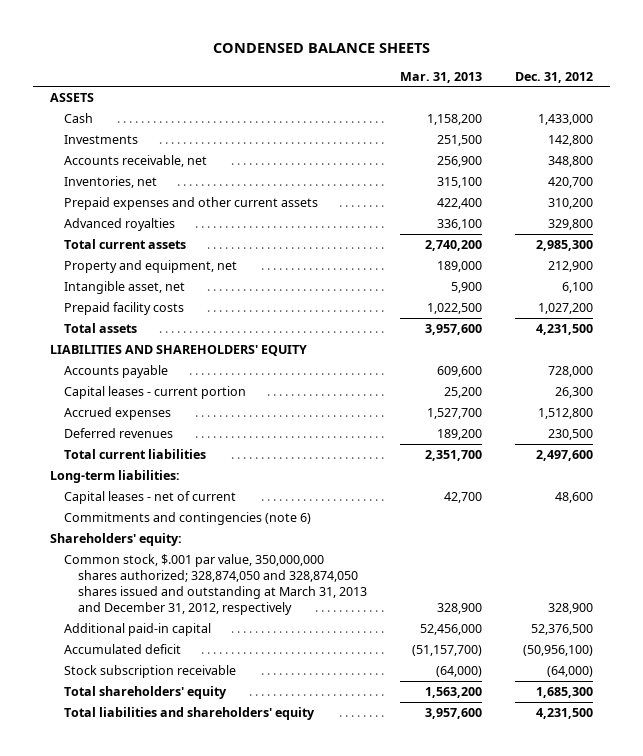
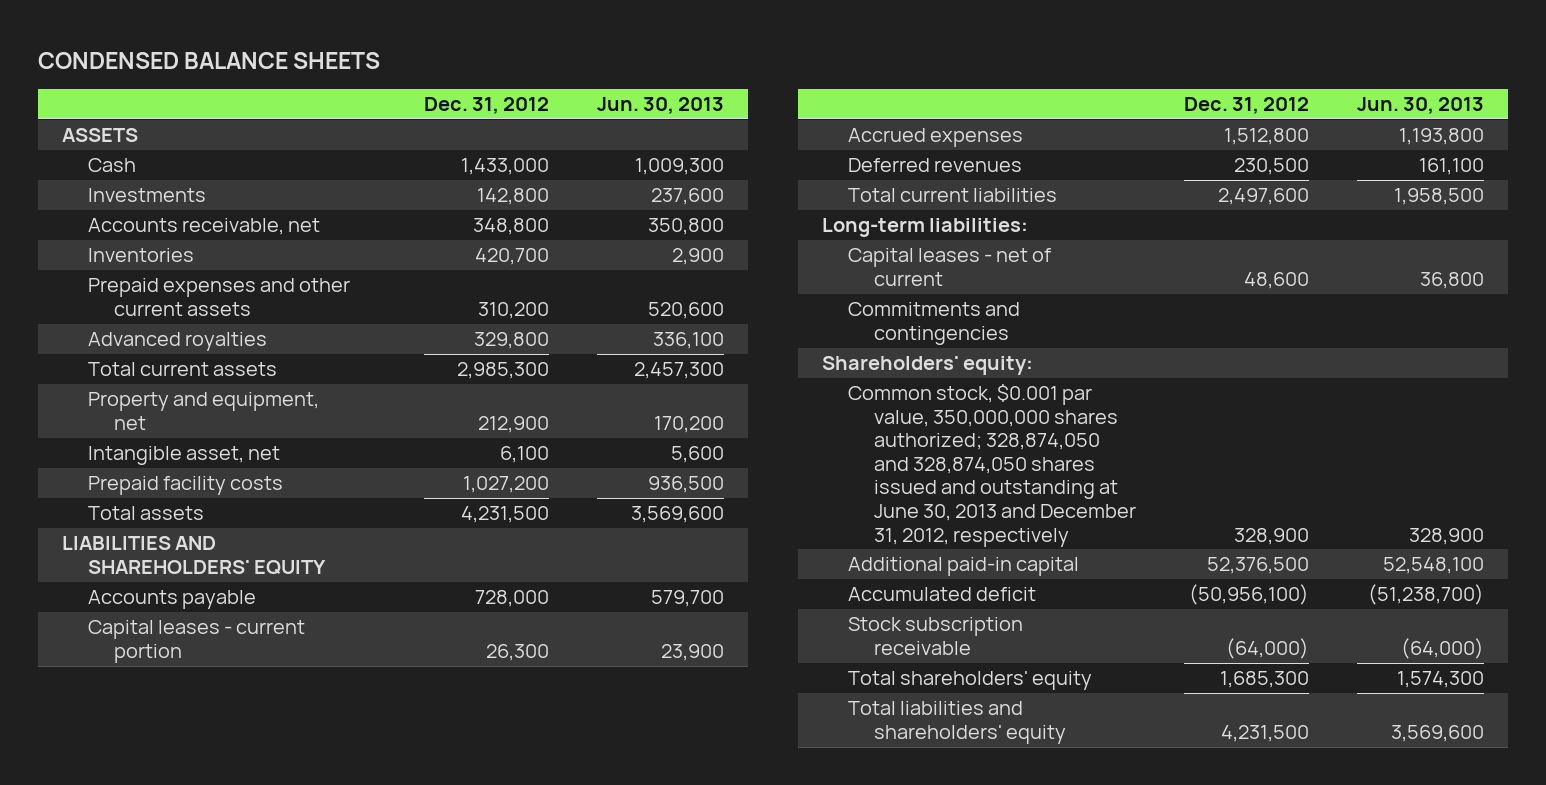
[400,71,483,83] Mar. 31, 2013 -> none
none -> [597,97,725,115] Jun. 30, 2013
[64,175,158,188] Inventories, net -> [88,248,195,263] Inventories
[64,511,312,525] Commitments and contingencies (note 6) -> [847,302,1020,345] Commitments and contingencies
[64,553,368,616] Common stock, $.001 par value, 350,000,000 shares authorized; 328,874,050 and 328,874,050 shares issued and outstanding at March 31, 2013 and December 31, 2012, respectively -> [847,384,1136,547] Common stock, $0.001 par value, 350,000,000 shares authorized; 328,874,050 and 328,874,050 shares issued and outstanding at June 30, 2013 and December 31, 2012, respectively

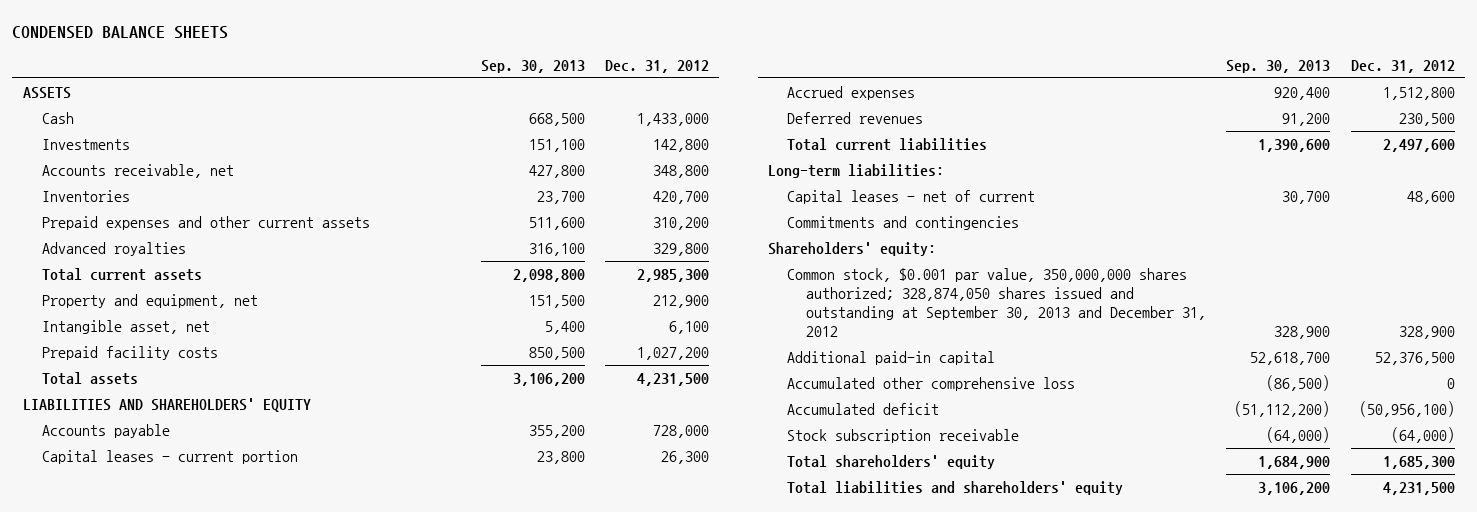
[597,97,725,115] Jun. 30, 2013 -> none
none -> [480,59,585,73] Sep. 30, 2013
[847,384,1136,547] Common stock, $0.001 par value, 350,000,000 shares authorized; 328,874,050 and 328,874,050 shares issued and outstanding at June 30, 2013 and December 31, 2012, respectively -> [787,267,1207,337] Common stock, $0.001 par value, 350,000,000 shares authorized; 328,874,050 shares issued and outstanding at September 30, 2013 and December 31, 2012
none -> [787,376,1076,391] Accumulated other comprehensive loss

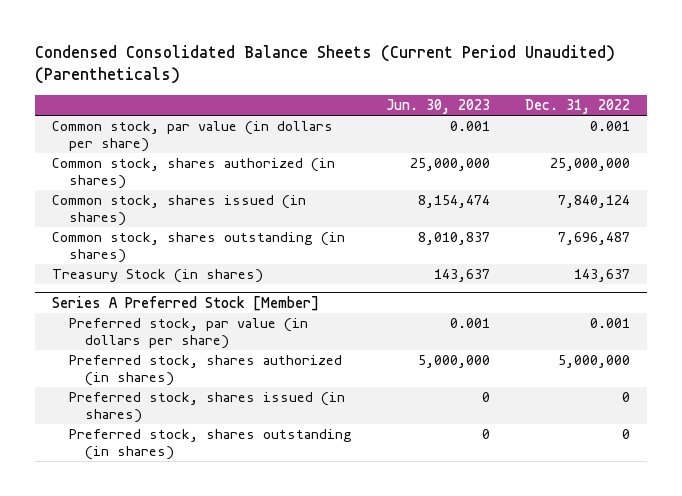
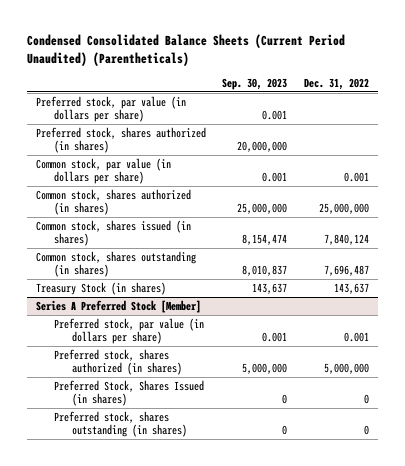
[386,98,491,114] Jun. 30, 2023 -> none
none -> [222,78,288,91] Sep. 30, 2023
none -> [35,95,186,123] Preferred stock, par value (in dollars per share)
none -> [35,126,206,154] Preferred stock, shares authorized (in shares)
[68,392,345,424] Preferred stock, shares issued (in shares) -> [53,379,204,407] Preferred Stock, Shares Issued (in shares)

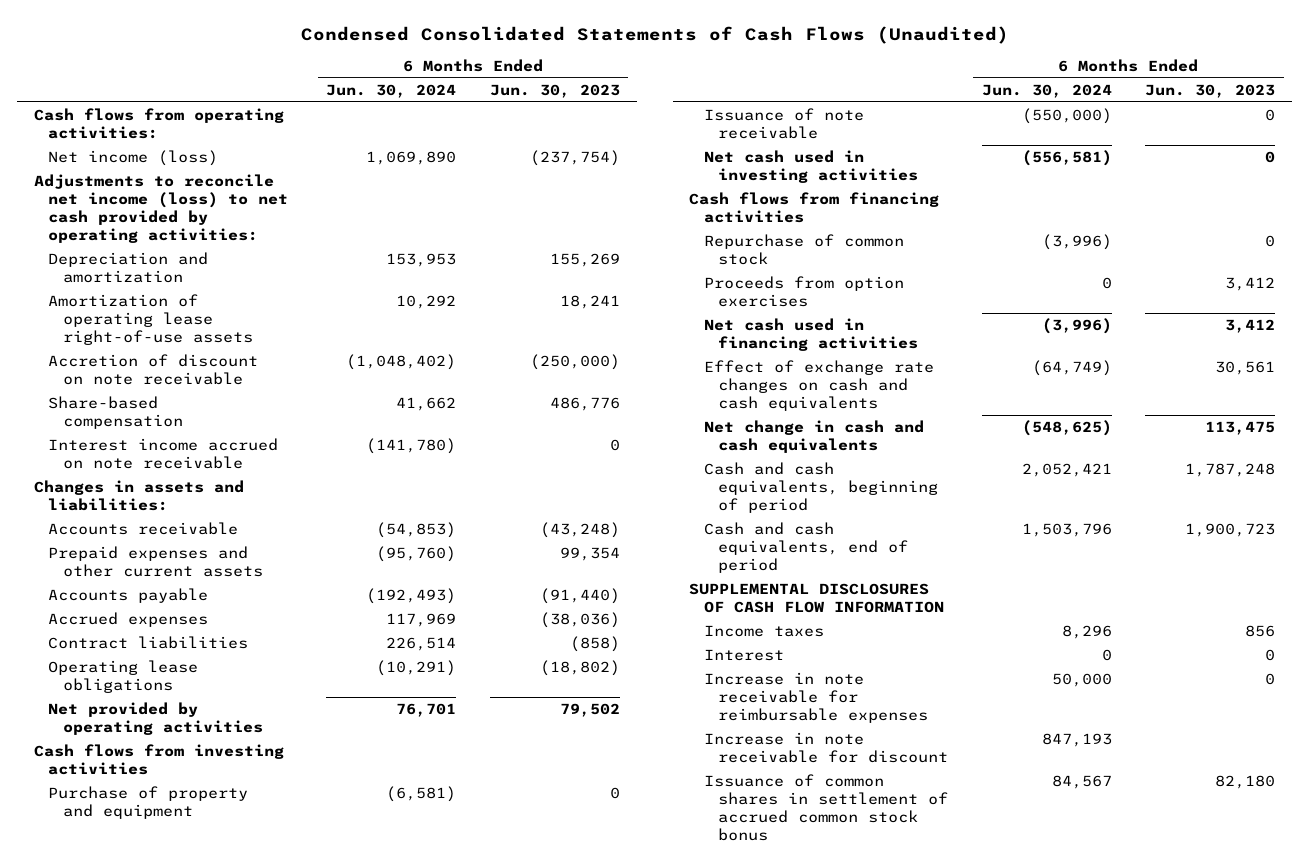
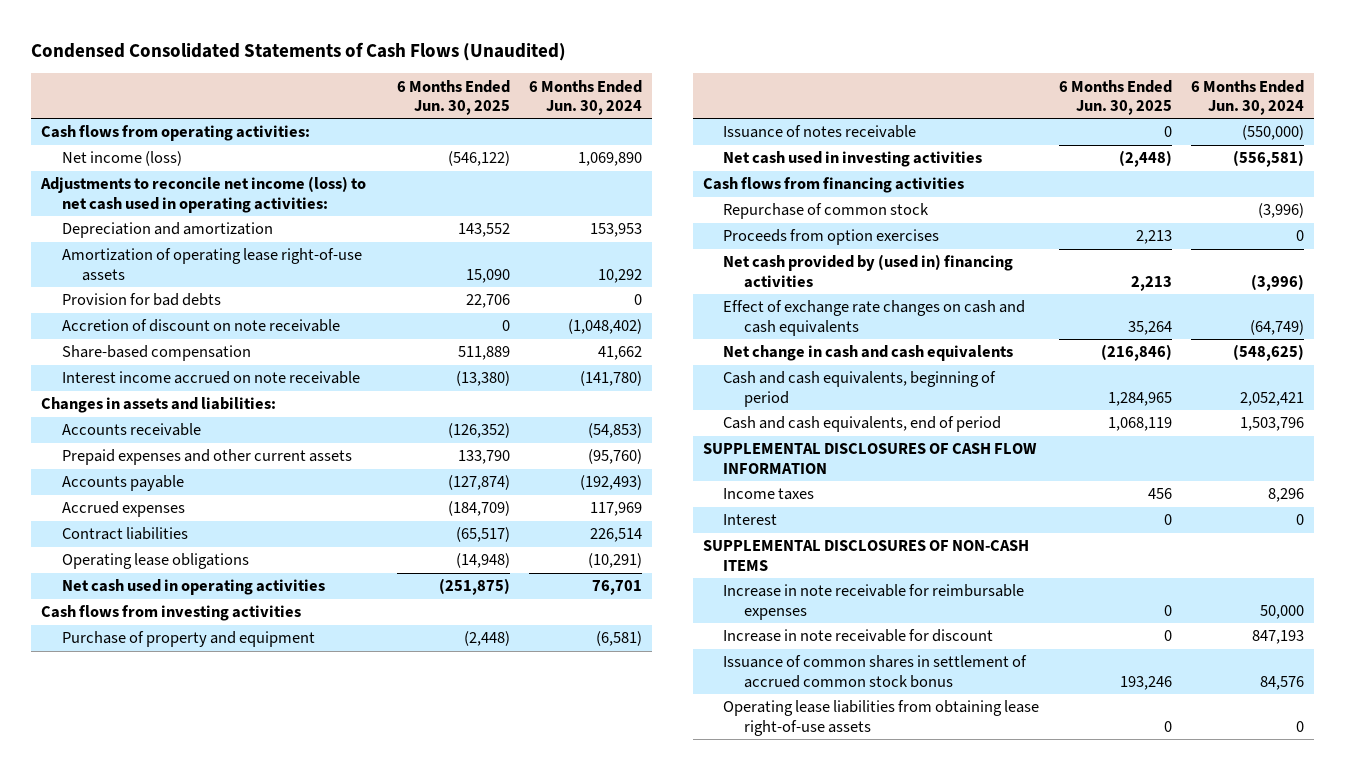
[489,83,620,98] Jun. 30, 2023 -> none
none -> [396,79,510,115] 6 Months Ended Jun. 30, 2025
[33,173,289,244] Adjustments to reconcile net income (loss) to net cash provided by operating activities: -> [39,176,366,213] Adjustments to reconcile net income (loss) to net cash used in operating activities:
none -> [61,293,221,307] Provision for bad debts
[48,701,263,736] Net provided by operating activities -> [61,579,325,596] Net cash used in operating activities
[703,107,864,140] Issuance of note receivable -> [723,125,917,139] Issuance of notes receivable
[703,317,918,352] Net cash used in financing activities -> [723,254,1014,288] Net cash provided by (used in) financing activities
none -> [702,540,1029,571] SUPPLEMENTAL DISCLOSURES OF NON-CASH ITEMS
[1051,774,1112,789] 84,567 -> [1259,675,1304,690] 84,576
none -> [723,700,1040,736] Operating lease liabilities from obtaining lease right-of-use assets

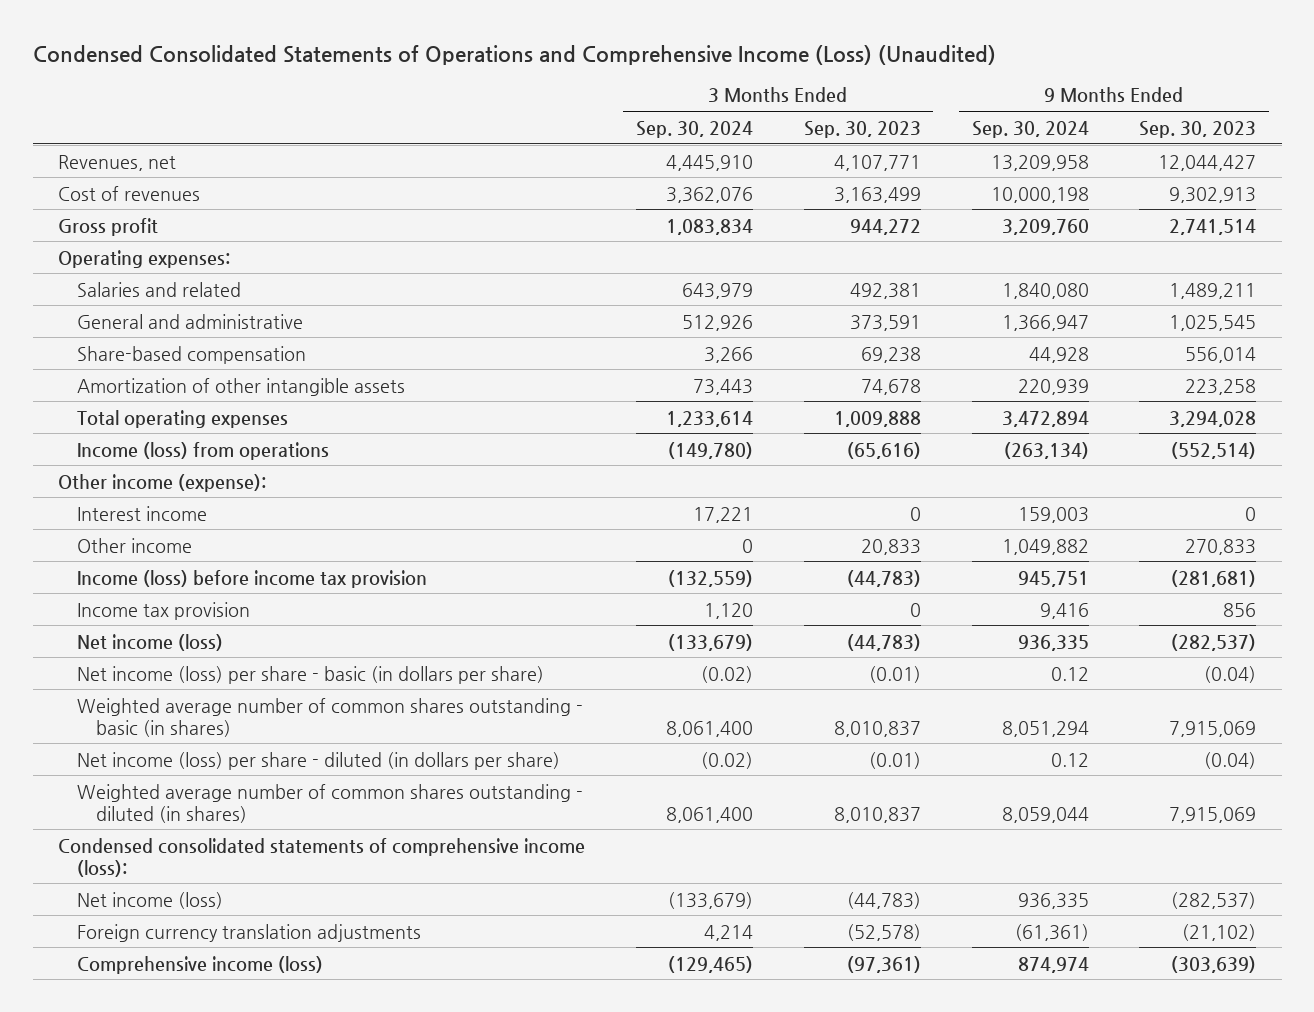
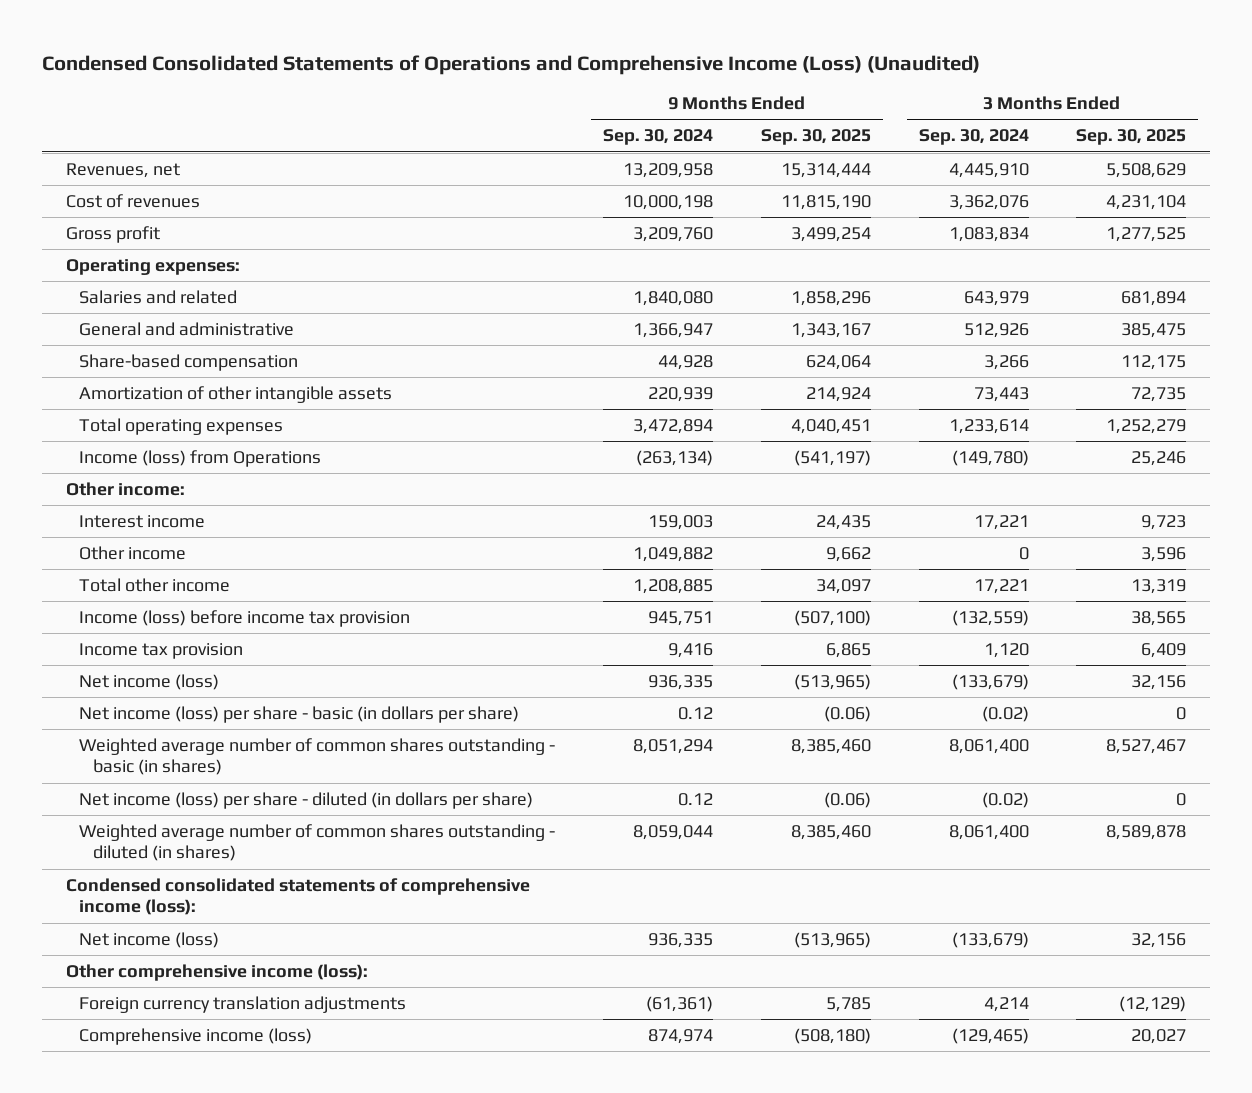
[803,120,921,138] Sep. 30, 2023 -> none
[1139,120,1257,138] Sep. 30, 2023 -> none
none -> [760,129,871,146] Sep. 30, 2025
none -> [1076,129,1187,146] Sep. 30, 2025
[76,441,329,460] Income (loss) from operations -> [79,449,322,467] Income (loss) from Operations
[57,473,266,492] Other income (expense): -> [66,481,186,496] Other income:
none -> [79,577,231,592] Total other income
none -> [66,963,369,981] Other comprehensive income (loss):

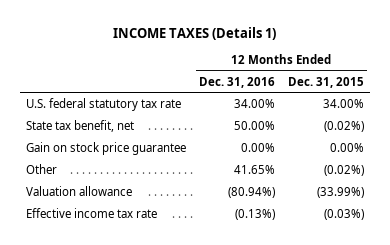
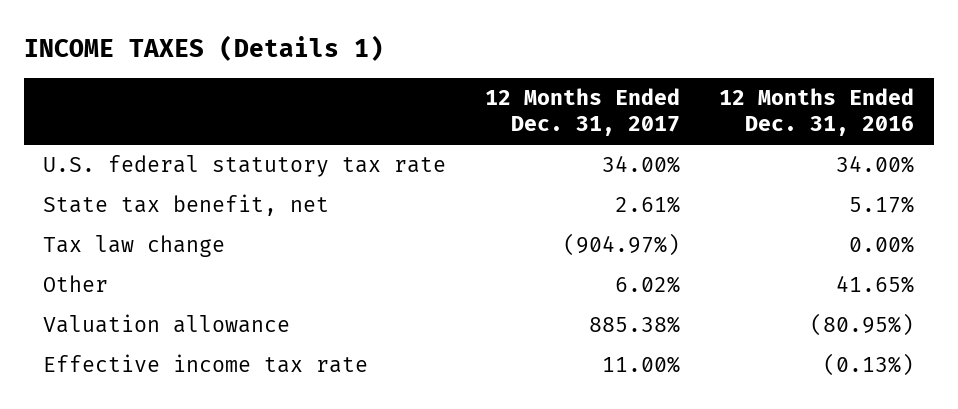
[287,76,364,88] Dec. 31, 2015 -> none
none -> [485,87,681,137] 12 Months Ended Dec. 31, 2017
[26,141,187,155] Gain on stock price guarantee -> none
[234,120,276,130] 50.00% -> [849,196,915,214] 5.17%
none -> [43,235,226,258] Tax law change
[228,186,276,198] (80.94%) -> [810,313,915,337] (80.95%)

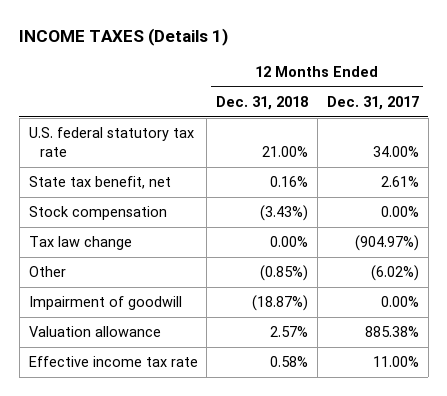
[719,87,915,137] 12 Months Ended Dec. 31, 2016 -> none
none -> [216,96,309,111] Dec. 31, 2018
none -> [28,206,167,221] Stock compensation
[615,276,681,294] 6.02% -> [370,265,419,282] (6.02%)
none -> [28,296,182,311] Impairment of goodwill

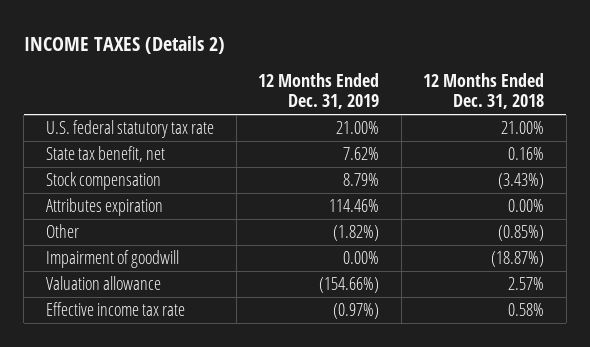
[19,27,229,46] INCOME TAXES (Details 1) -> [23,35,225,54] INCOME TAXES (Details 2)
[326,96,419,111] Dec. 31, 2017 -> none
none -> [258,72,380,110] 12 Months Ended Dec. 31, 2019
[28,236,132,251] Tax law change -> none
none -> [45,197,163,216] Attributes expiration

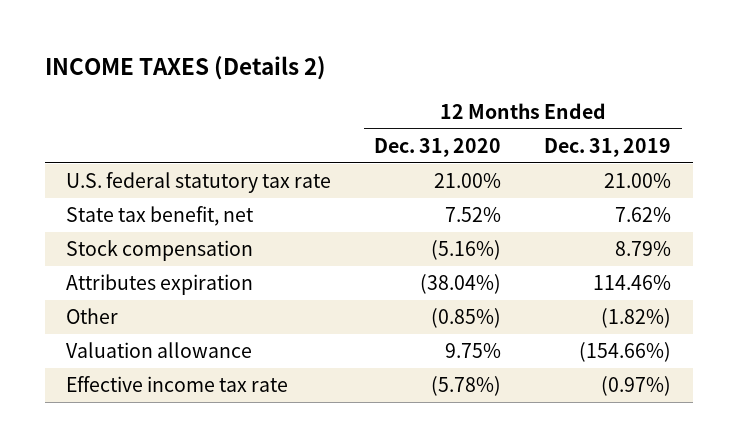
[423,72,545,110] 12 Months Ended Dec. 31, 2018 -> none
none -> [374,137,502,157] Dec. 31, 2020
[45,249,179,268] Impairment of goodwill -> none

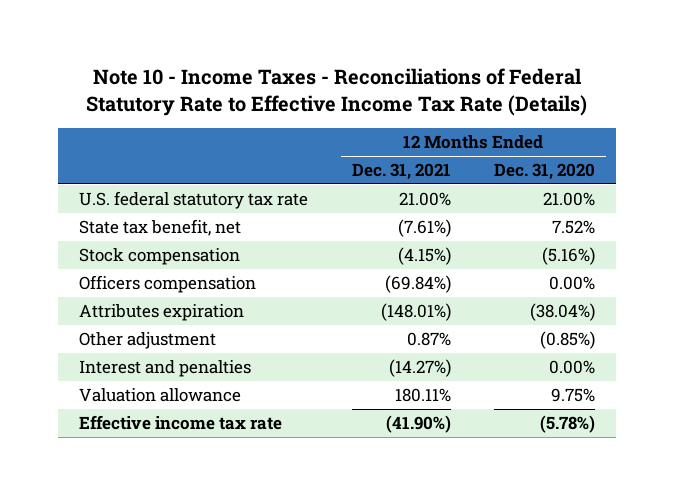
[44,56,326,81] INCOME TAXES (Details 2) -> [86,68,588,117] Note 10 - Income Taxes - Reconciliations of Federal Statutory Rate to Effective Income Tax Rate (Details)
[544,137,672,157] Dec. 31, 2019 -> none
none -> [351,163,451,181] Dec. 31, 2021
none -> [79,275,257,294] Officers compensation
[66,308,119,325] Other -> [79,332,217,350] Other adjustment
none -> [79,360,252,378] Interest and penalties

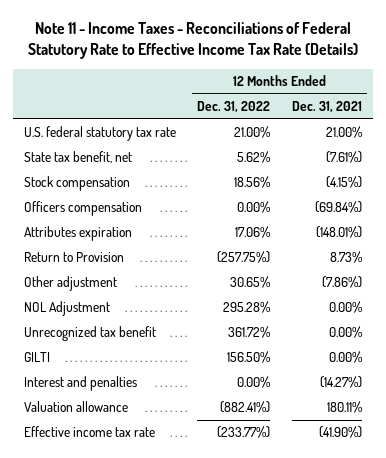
[86,68,588,117] Note 10 - Income Taxes - Reconciliations of Federal Statutory Rate to Effective Income Tax Rate (Details) -> [27,22,358,60] Note 11 - Income Taxes - Reconciliations of Federal Statutory Rate to Effective Income Tax Rate (Details)
[493,163,595,181] Dec. 31, 2020 -> none
none -> [197,101,271,114] Dec. 31, 2022
none -> [23,252,124,263] Return to Provision
[406,332,451,347] 0.87% -> [322,276,363,289] (7.86%)
none -> [23,301,110,317] NOL Adjustment
none -> [23,326,156,342] Unrecognized tax benefit
none -> [23,352,50,363] GILTI

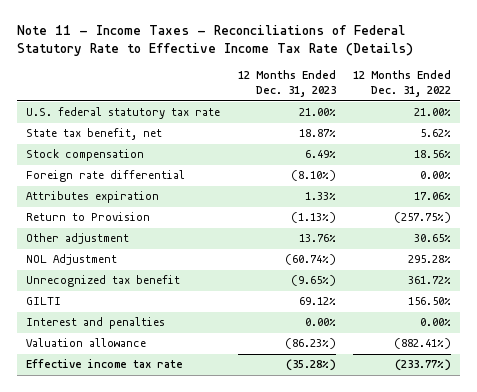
[292,101,363,114] Dec. 31, 2021 -> none
none -> [237,70,336,98] 12 Months Ended Dec. 31, 2023
[23,201,142,217] Officers compensation -> none
none -> [25,170,185,183] Foreign rate differential

